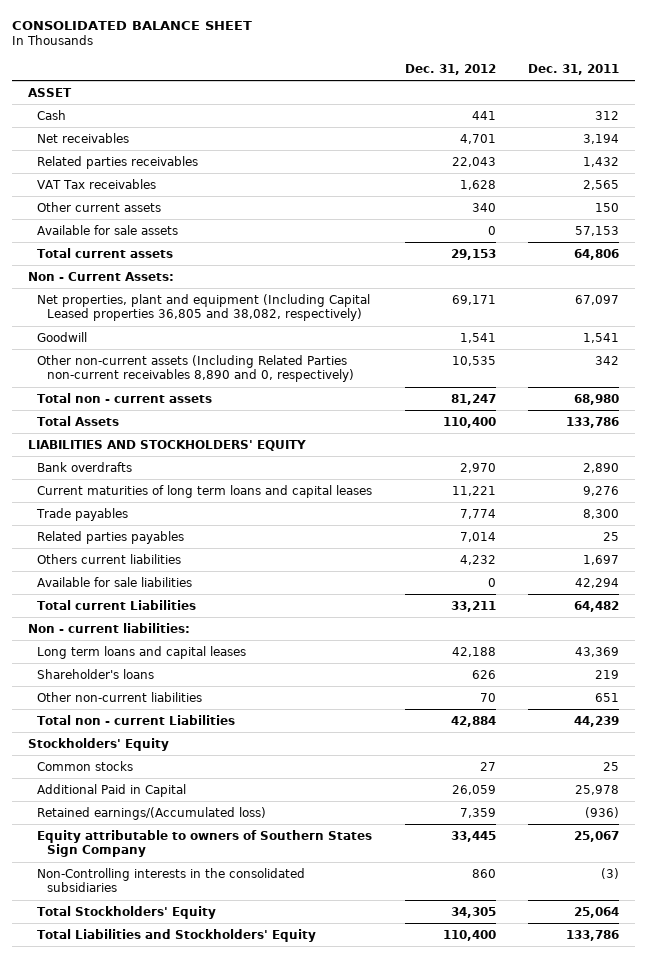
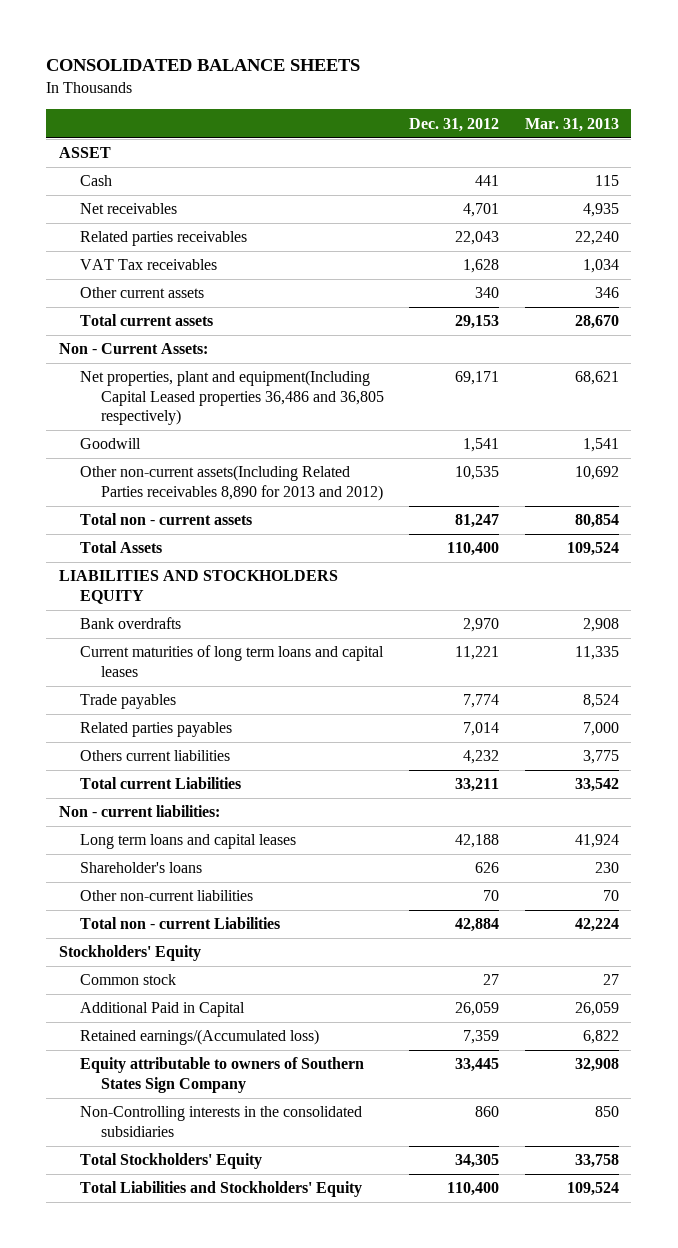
[12,20,253,30] CONSOLIDATED BALANCE SHEET -> [46,59,361,72] CONSOLIDATED BALANCE SHEETS
[528,63,620,75] Dec. 31, 2011 -> none
none -> [524,117,619,132] Mar. 31, 2013
[37,224,179,235] Available for sale assets -> none
[37,293,371,322] Net properties, plant and equipment (Including Capital Leased properties 36,805 and 38,082, respectively) -> [80,370,385,426] Net properties, plant and equipment(Including Capital Leased properties 36,486 and 36,805 respectively)
[37,354,354,383] Other non-current assets (Including Related Parties non-current receivables 8,890 and 0, respectively) -> [80,465,384,501] Other non-current assets(Including Related Parties receivables 8,890 for 2013 and 2012)
[28,439,307,451] LIABILITIES AND STOCKHOLDERS' EQUITY -> [59,570,339,604] LIABILITIES AND STOCKHOLDERS EQUITY
[37,576,193,587] Available for sale liabilities -> none
[37,760,134,771] Common stocks -> [80,974,177,986] Common stock

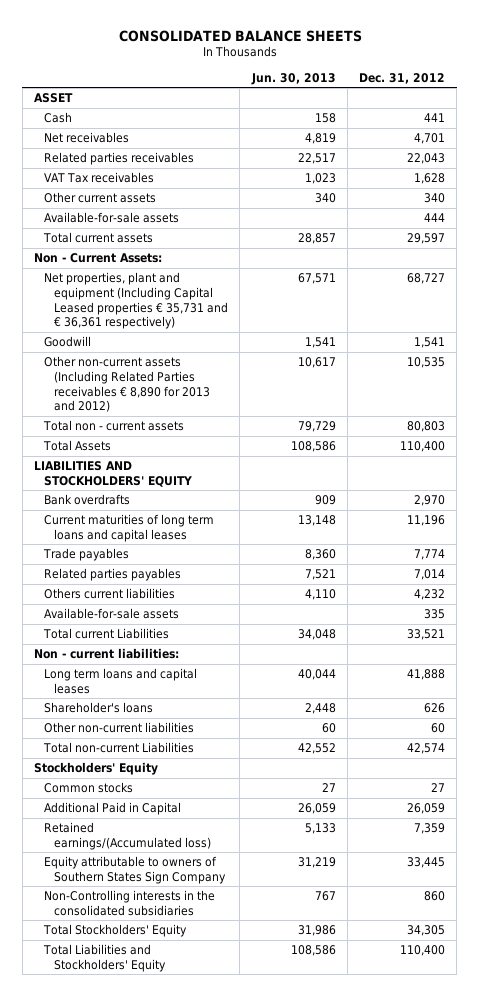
[524,117,619,132] Mar. 31, 2013 -> none
none -> [250,72,336,85] Jun. 30, 2013
none -> [44,212,180,224] Available-for-sale assets
[455,315,500,330] 29,153 -> [407,233,446,245] 29,597
[80,370,385,426] Net properties, plant and equipment(Including Capital Leased properties 36,486 and 36,805 respectively) -> [44,272,228,330] Net properties, plant and equipment (Including Capital Leased properties € 35,731 and € 36,361 respectively)
[455,371,500,386] 69,171 -> [407,273,446,285] 68,727
[80,465,384,501] Other non-current assets(Including Related Parties receivables 8,890 for 2013 and 2012) -> [44,356,210,413] Other non-current assets (Including Related Parties receivables € 8,890 for 2013 and 2012)
[455,514,500,529] 81,247 -> [407,421,446,433] 80,803
[59,570,339,604] LIABILITIES AND STOCKHOLDERS EQUITY -> [34,461,193,487] LIABILITIES AND STOCKHOLDERS' EQUITY
[455,646,500,661] 11,221 -> [407,515,446,527] 11,196
none -> [44,608,180,620] Available-for-sale assets
[455,778,500,793] 33,211 -> [407,629,446,641] 33,521
[455,834,500,849] 42,188 -> [407,669,446,681] 41,888
[483,890,500,902] 70 -> [431,723,446,734] 60
[80,917,281,930] Total non - current Liabilities -> [43,742,195,754] Total non-current Liabilities
[455,918,500,933] 42,884 -> [407,743,446,755] 42,574
[80,974,177,986] Common stock -> [44,782,134,794] Common stocks

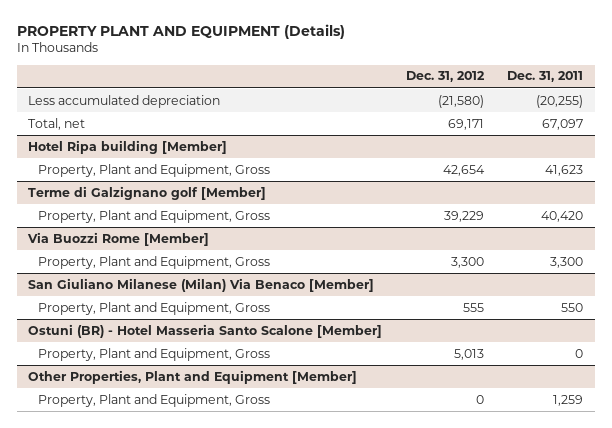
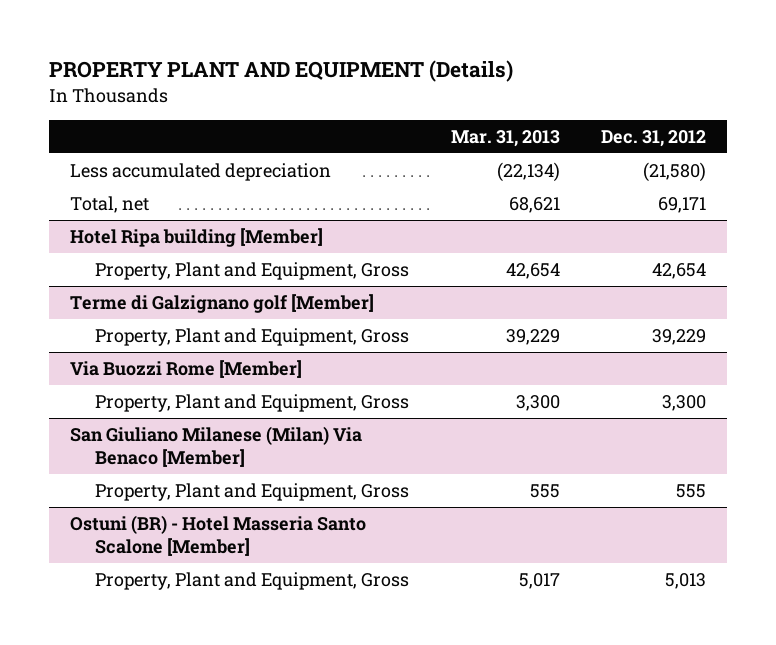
[507,71,584,83] Dec. 31, 2011 -> none
none -> [450,130,560,148] Mar. 31, 2013
[28,369,358,384] Other Properties, Plant and Equipment [Member] -> none
[38,393,271,407] Property, Plant and Equipment, Gross -> none

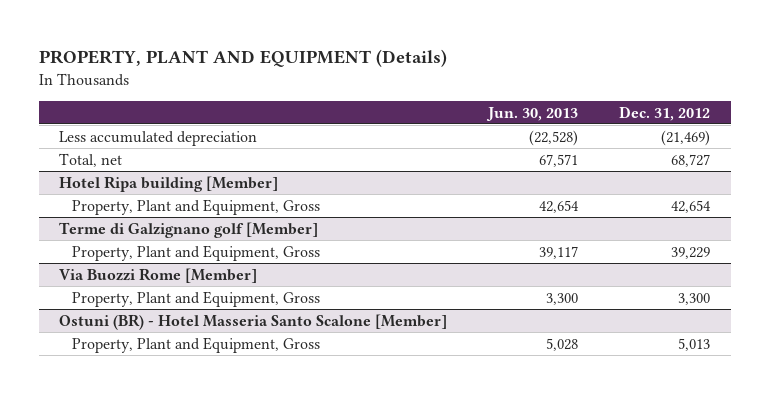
[49,60,514,83] PROPERTY PLANT AND EQUIPMENT (Details) -> [38,49,447,68] PROPERTY, PLANT AND EQUIPMENT (Details)
[450,130,560,148] Mar. 31, 2013 -> none
none -> [486,106,579,121] Jun. 30, 2013
[643,161,707,182] (21,580) -> [661,129,711,146] (21,469)
[658,196,707,213] 69,171 -> [671,153,711,167] 68,727
[69,425,362,468] San Giuliano Milanese (Milan) Via Benaco [Member] -> none
[94,482,409,501] Property, Plant and Equipment, Gross -> none

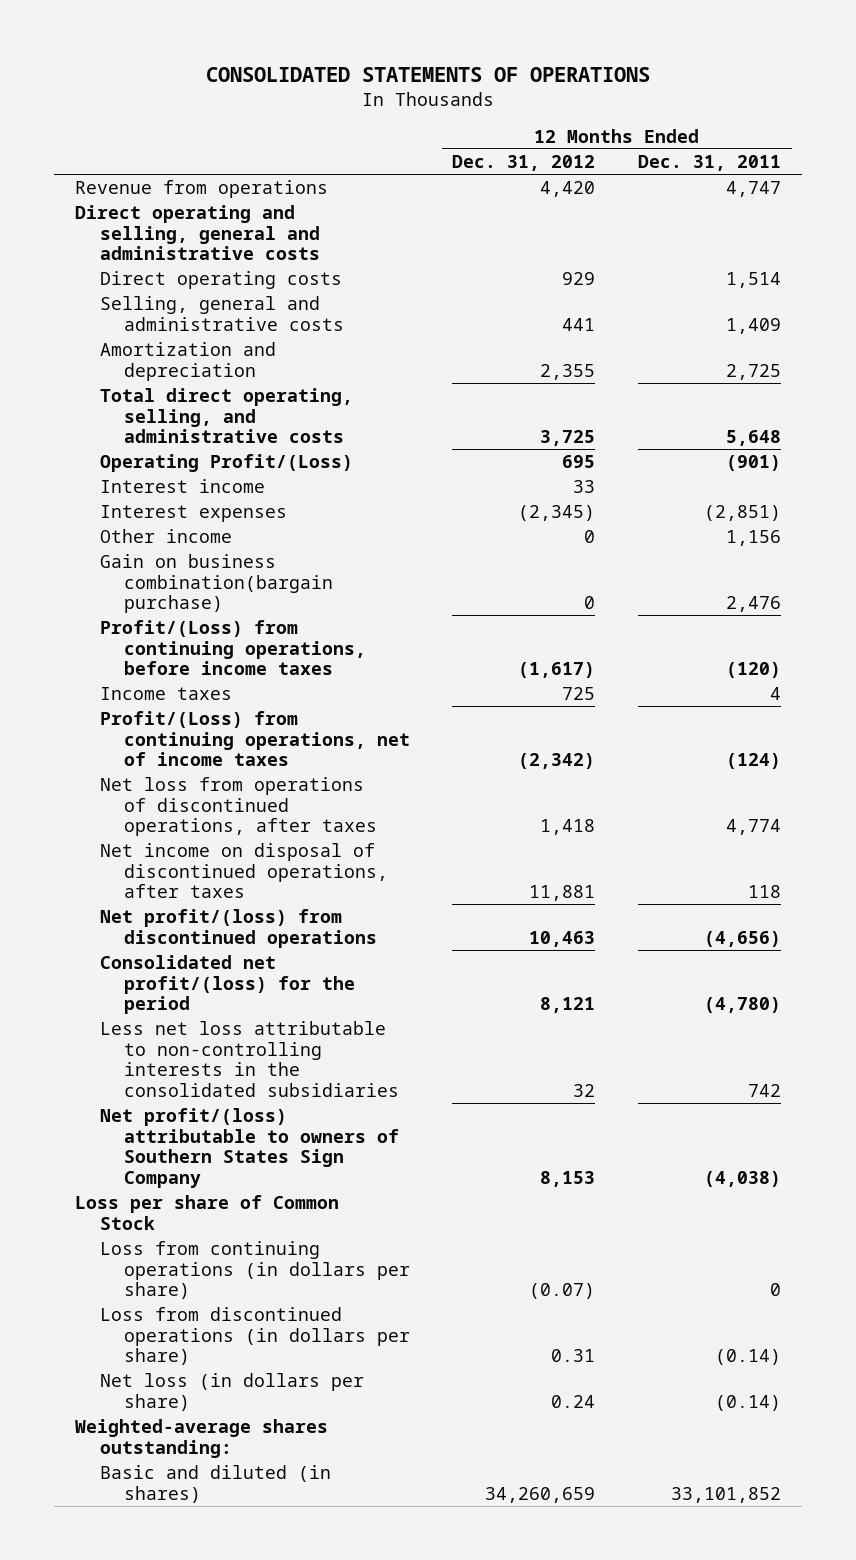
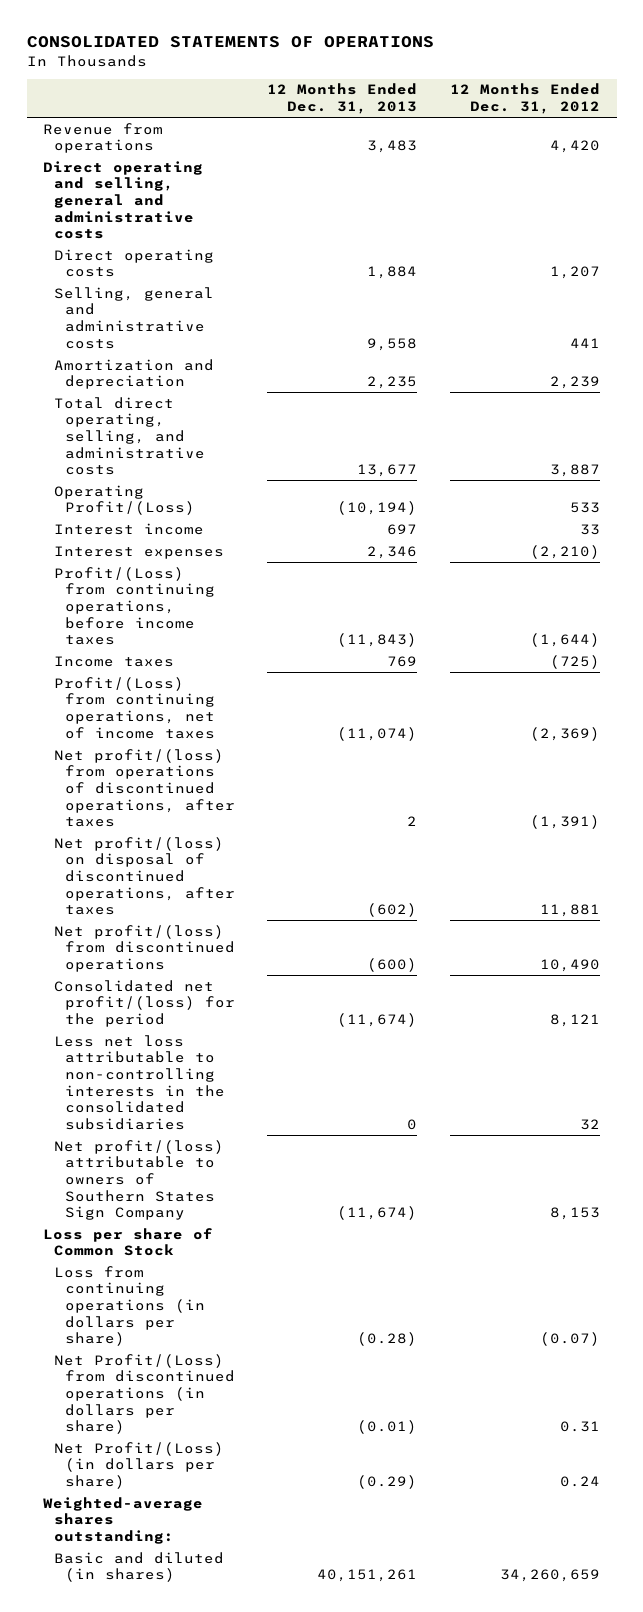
[637,154,781,171] Dec. 31, 2011 -> none
none -> [267,83,418,115] 12 Months Ended Dec. 31, 2013
[562,272,596,286] 929 -> [550,266,601,280] 1,207
[540,363,596,380] 2,355 -> [550,376,601,390] 2,239
[540,430,596,447] 3,725 -> [550,464,601,478] 3,887
[562,455,596,469] 695 -> [570,502,601,514] 533
[99,529,232,544] Other income -> none
[99,554,333,614] Gain on business combination(bargain purchase) -> none
[518,505,596,522] (2,345) -> [530,544,601,559] (2,210)
[518,662,596,679] (1,617) -> [530,633,601,648] (1,644)
[562,687,596,701] 725 -> [550,654,601,669] (725)
[518,753,596,770] (2,342) -> [530,726,601,741] (2,369)
[99,777,377,837] Net loss from operations of discontinued operations, after taxes -> [53,748,235,828] Net profit/(loss) from operations of discontinued operations, after taxes
[540,819,596,836] 1,418 -> [530,815,601,830] (1,391)
[99,843,388,899] Net income on disposal of discontinued operations, after taxes -> [53,836,235,916] Net profit/(loss) on disposal of discontinued operations, after taxes
[529,930,596,947] 10,463 -> [540,958,601,972] 10,490
[99,1307,410,1366] Loss from discontinued operations (in dollars per share) -> [53,1353,235,1435] Net Profit/(Loss) from discontinued operations (in dollars per share)
[99,1373,364,1411] Net loss (in dollars per share) -> [53,1441,224,1489] Net Profit/(Loss) (in dollars per share)

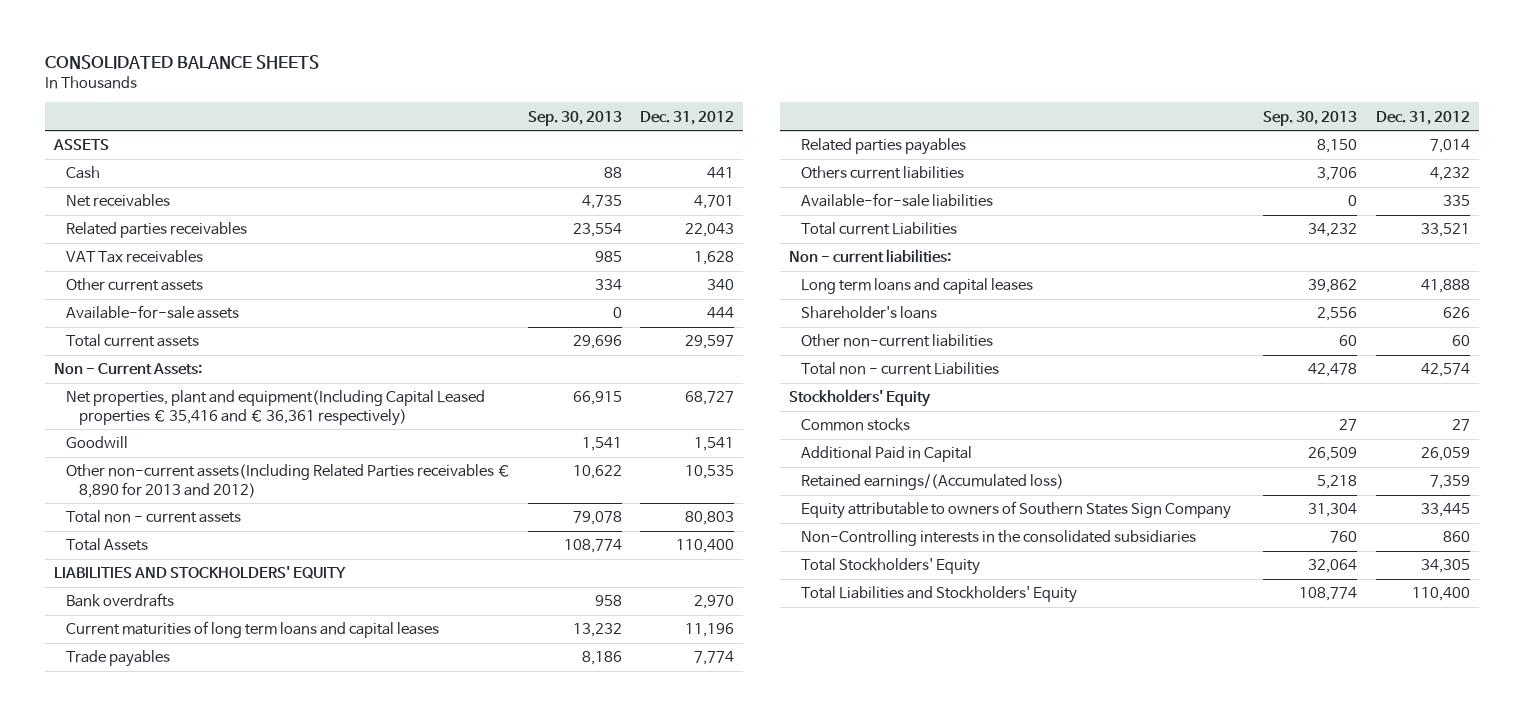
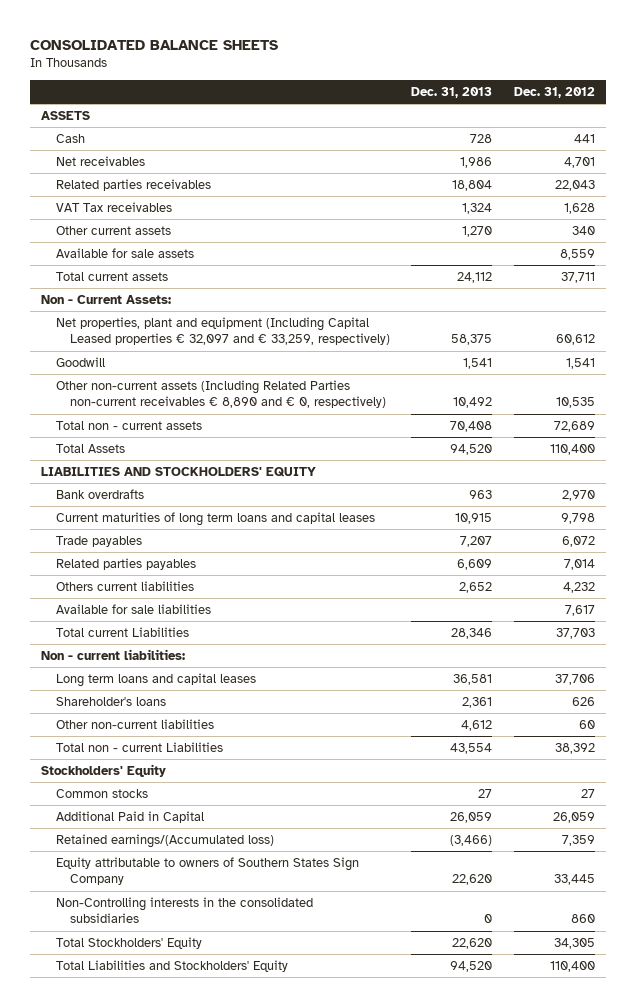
[528,110,623,126] Sep. 30, 2013 -> none
none -> [411,86,493,98] Dec. 31, 2013
[66,305,240,320] Available-for-sale assets -> [55,247,194,258] Available for sale assets
[707,307,735,319] 444 -> [560,248,596,260] 8,559
[685,335,735,350] 29,597 -> [561,271,596,283] 37,711
[66,390,486,426] Net properties, plant and equipment(Including Capital Leased properties € 35,416 and € 36,361 respectively) -> [55,316,390,346] Net properties, plant and equipment (Including Capital Leased properties € 32,097 and € 33,259, respectively)
[685,391,735,406] 68,727 -> [556,334,596,346] 60,612
[66,464,511,498] Other non-current assets(Including Related Parties receivables € 8,890 for 2013 and 2012) -> [55,379,386,409] Other non-current assets (Including Related Parties non-current receivables € 8,890 and € 0, respectively)
[685,511,735,526] 80,803 -> [554,420,596,432] 72,689
[685,623,735,638] 11,196 -> [561,512,596,524] 9,798
[694,651,735,666] 7,774 -> [562,535,596,547] 6,072
[801,193,994,208] Available-for-sale liabilities -> [55,603,211,614] Available for sale liabilities
[1442,195,1470,207] 335 -> [565,604,596,616] 7,617
[1420,223,1470,238] 33,521 -> [556,627,596,639] 37,703
[1420,279,1470,294] 41,888 -> [555,673,596,685] 37,706
[1420,363,1470,378] 42,574 -> [555,742,596,754] 38,392

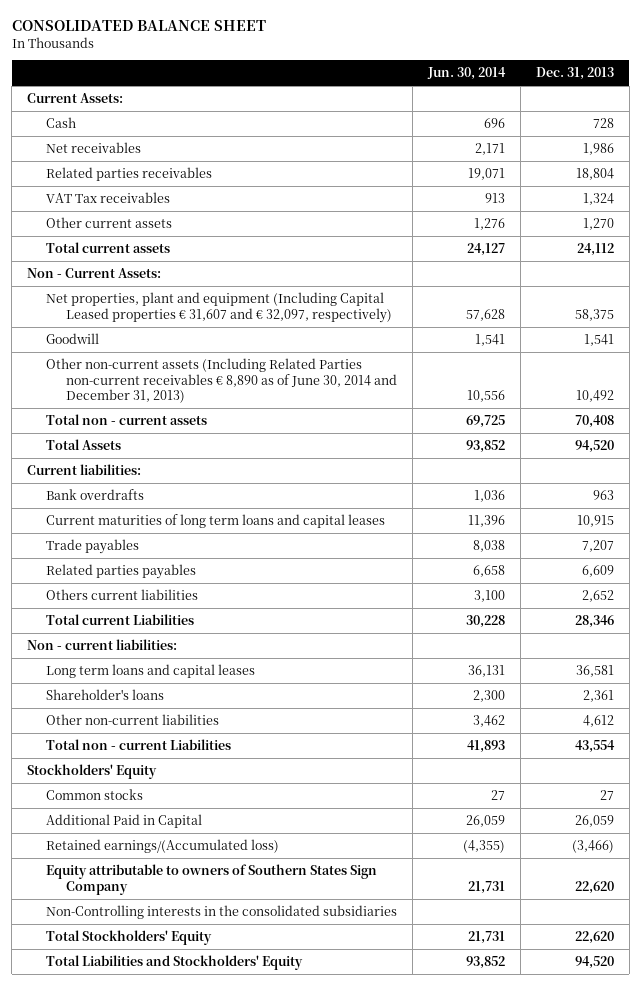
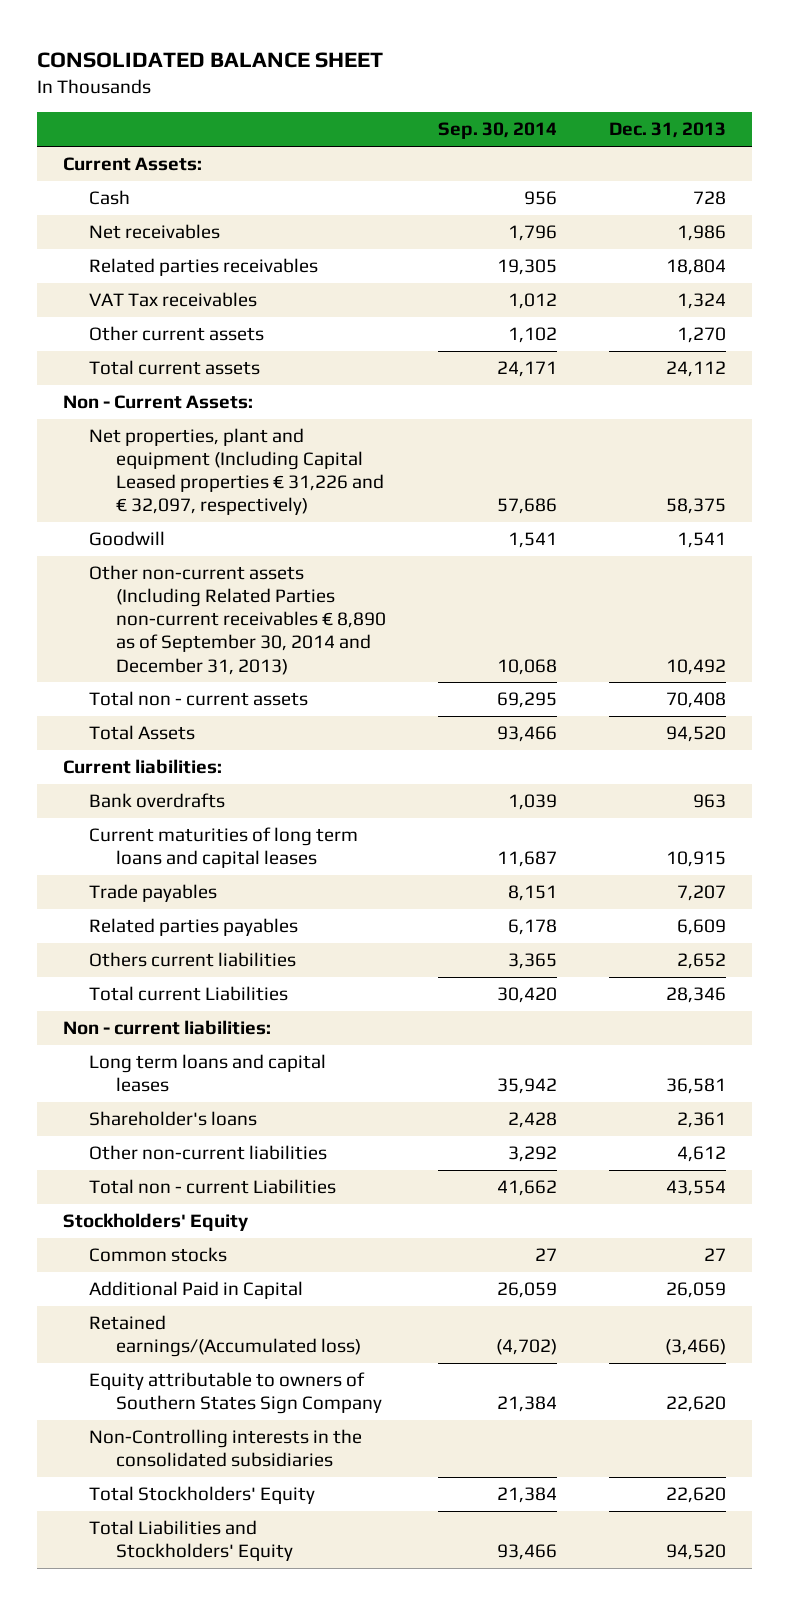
[426,67,506,81] Jun. 30, 2014 -> none
none -> [438,122,558,140] Sep. 30, 2014
[46,292,392,323] Net properties, plant and equipment (Including Capital Leased properties € 31,607 and € 32,097, respectively) -> [89,428,384,516] Net properties, plant and equipment (Including Capital Leased properties € 31,226 and € 32,097, respectively)
[46,358,397,404] Other non-current assets (Including Related Parties non-current receivables € 8,890 as of June 30, 2014 and December 31, 2013) -> [89,565,386,675] Other non-current assets (Including Related Parties non-current receivables € 8,890 as of September 30, 2014 and December 31, 2013)

